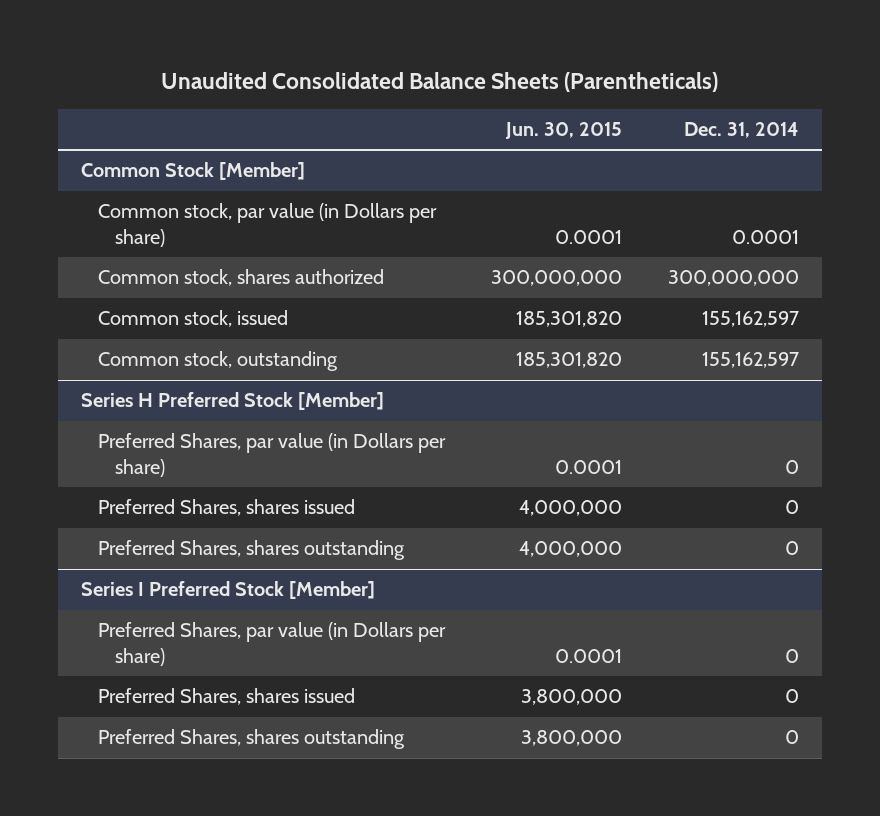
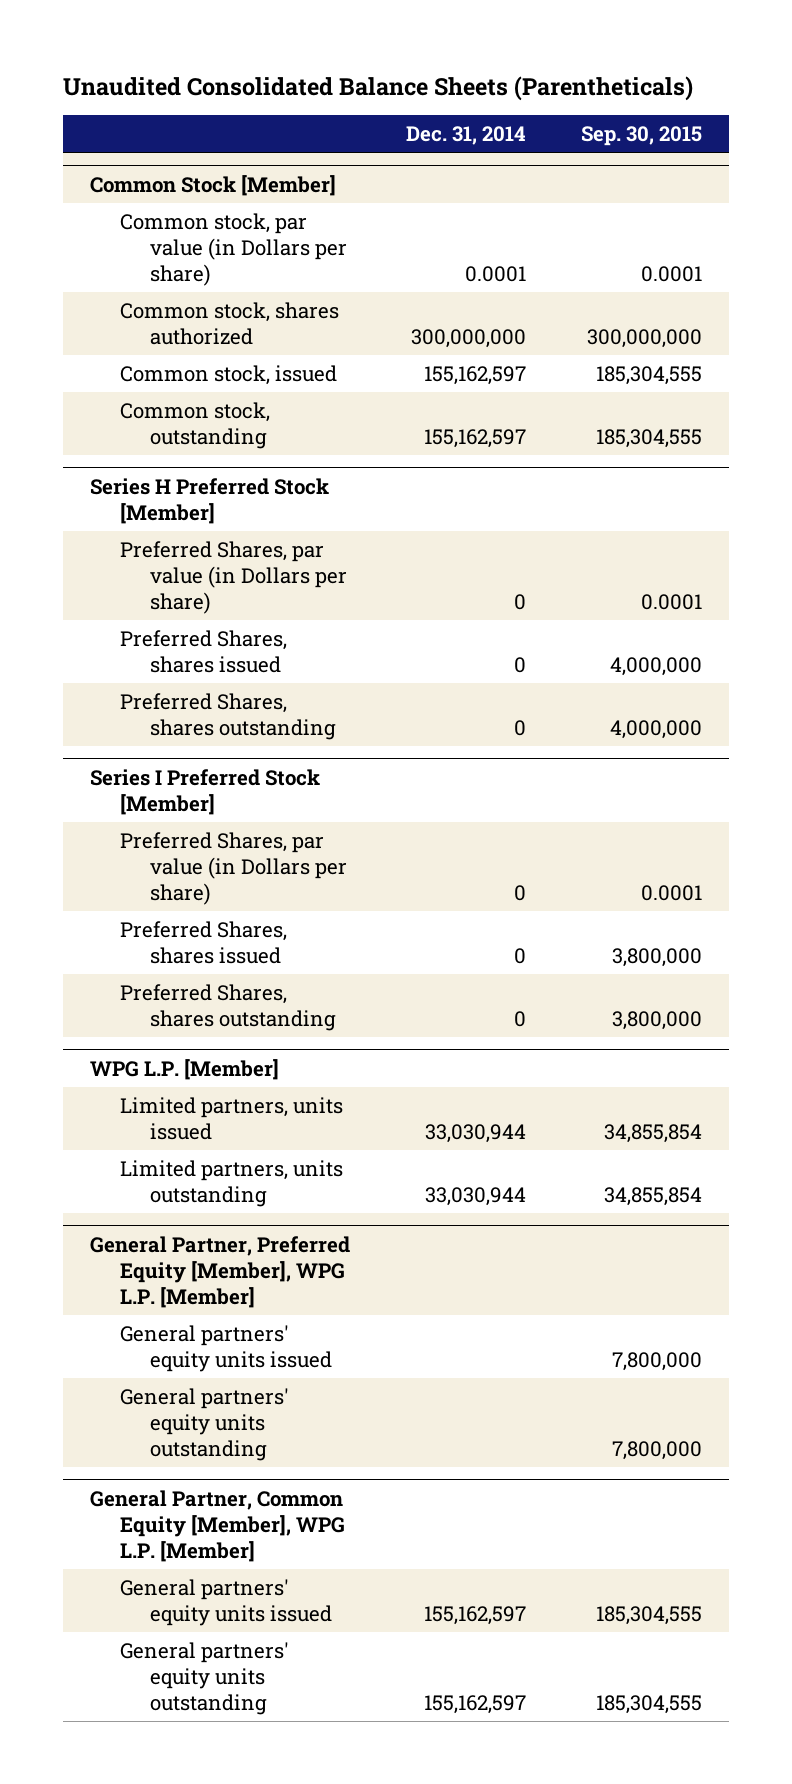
[505,121,623,139] Jun. 30, 2015 -> none
none -> [580,126,702,147] Sep. 30, 2015
none -> [90,1058,280,1080] WPG L.P. [Member]
none -> [119,1096,343,1140] Limited partners, units issued
none -> [119,1159,343,1207] Limited partners, units outstanding
none -> [90,1235,351,1308] General Partner, Preferred Equity [Member], WPG L.P. [Member]
none -> [119,1324,332,1372] General partners' equity units issued
none -> [119,1387,289,1461] General partners' equity units outstanding
none -> [90,1489,345,1562] General Partner, Common Equity [Member], WPG L.P. [Member]
none -> [119,1578,332,1626] General partners' equity units issued
none -> [119,1641,289,1715] General partners' equity units outstanding

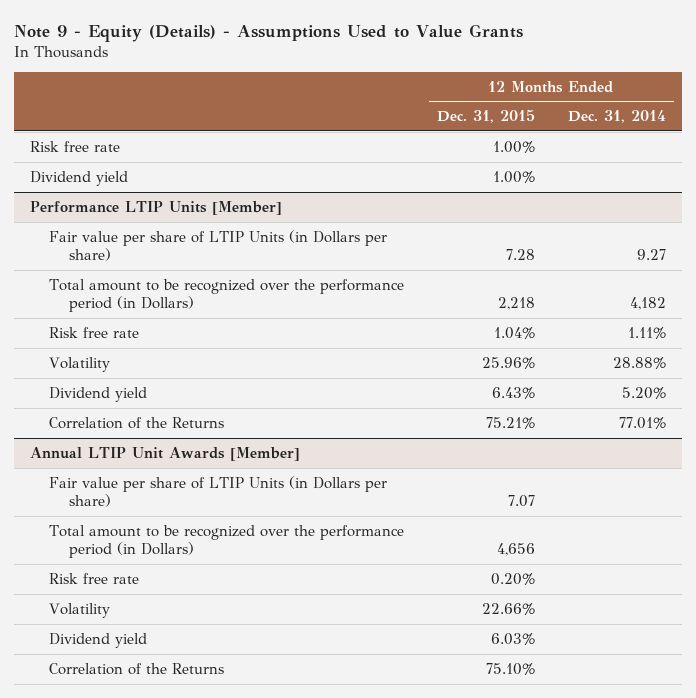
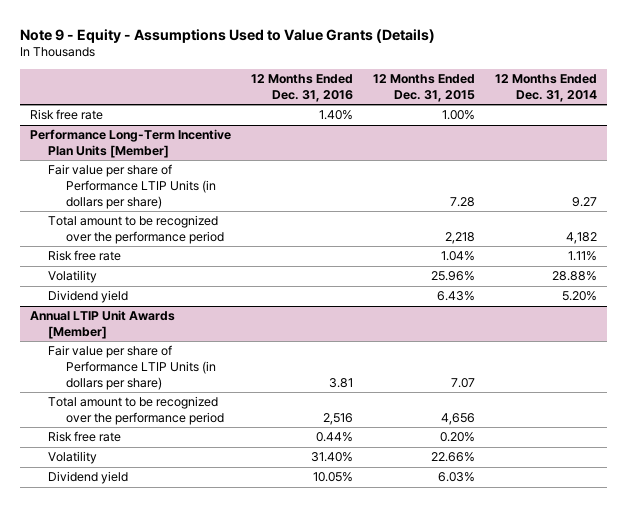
[14,24,524,43] Note 9 - Equity (Details) - Assumptions Used to Value Grants -> [20,28,436,43] Note 9 - Equity - Assumptions Used to Value Grants (Details)
none -> [251,73,354,102] 12 Months Ended Dec. 31, 2016
[30,170,129,186] Dividend yield -> none
[30,200,283,215] Performance LTIP Units [Member] -> none
none -> [30,129,232,159] Performance Long-Term Incentive Plan Units [Member]
[49,229,388,261] Fair value per share of LTIP Units (in Dollars per share) -> [48,164,217,210] Fair value per share of Performance LTIP Units (in dollars per share)
[49,278,405,312] Total amount to be recognized over the performance period (in Dollars) -> [48,215,225,245] Total amount to be recognized over the performance period
[49,416,225,429] Correlation of the Returns -> none
[49,475,388,507] Fair value per share of LTIP Units (in Dollars per share) -> [48,345,217,391] Fair value per share of Performance LTIP Units (in dollars per share)
[49,524,405,558] Total amount to be recognized over the performance period (in Dollars) -> [48,396,225,426] Total amount to be recognized over the performance period
[49,662,225,675] Correlation of the Returns -> none

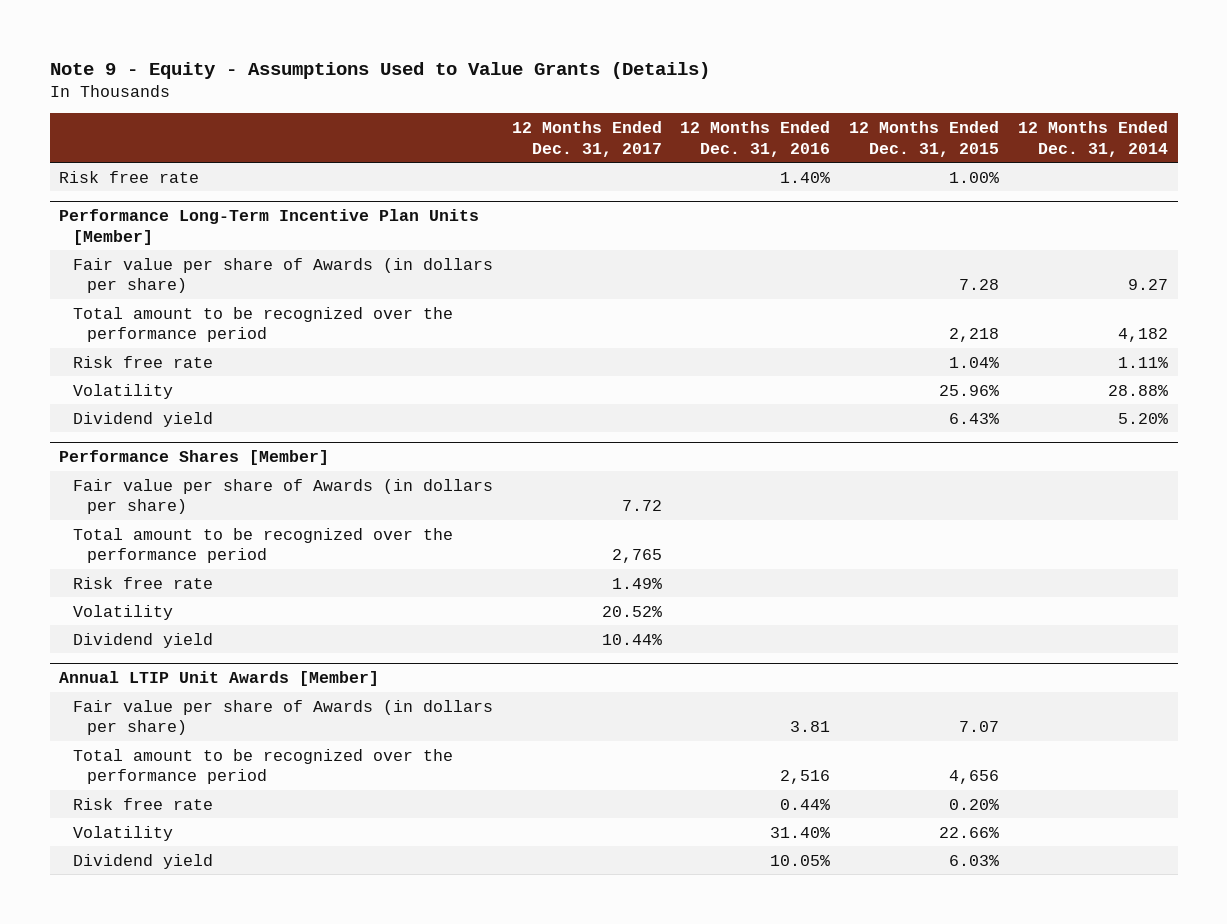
none -> [511,120,662,157] 12 Months Ended Dec. 31, 2017
[48,164,217,210] Fair value per share of Performance LTIP Units (in dollars per share) -> [72,257,493,294] Fair value per share of Awards (in dollars per share)
none -> [58,449,329,465] Performance Shares [Member]
none -> [72,478,493,515] Fair value per share of Awards (in dollars per share)
none -> [72,527,453,564] Total amount to be recognized over the performance period
none -> [72,576,213,589] Risk free rate
none -> [72,604,173,620] Volatility
none -> [72,632,213,648] Dividend yield
[48,345,217,391] Fair value per share of Performance LTIP Units (in dollars per share) -> [72,699,493,736] Fair value per share of Awards (in dollars per share)

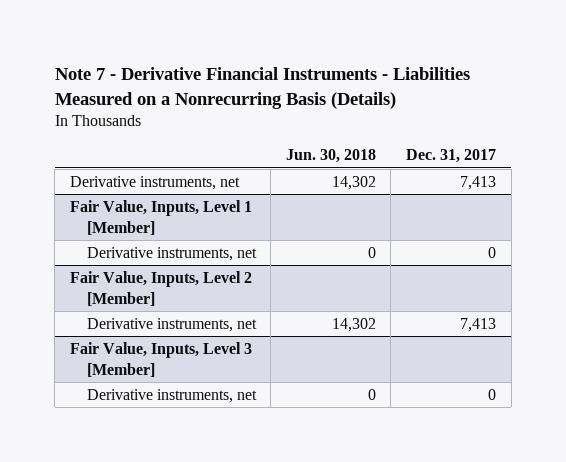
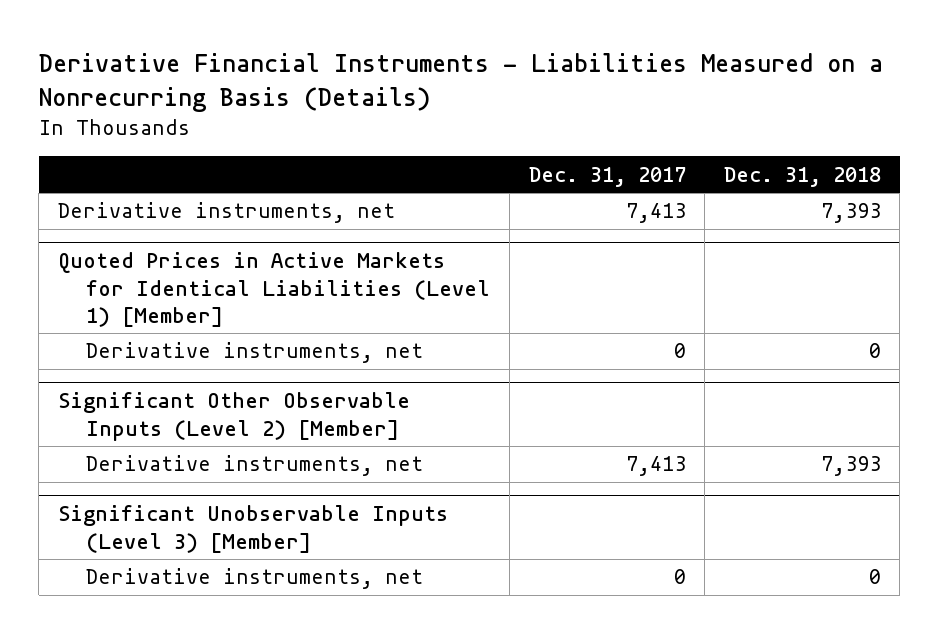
[54,66,470,109] Note 7 - Derivative Financial Instruments - Liabilities Measured on a Nonrecurring Basis (Details) -> [38,53,883,112] Derivative Financial Instruments - Liabilities Measured on a Nonrecurring Basis (Details)
[285,149,376,164] Jun. 30, 2018 -> none
none -> [723,166,881,187] Dec. 31, 2018
[69,199,252,235] Fair Value, Inputs, Level 1 [Member] -> [58,251,491,328] Quoted Prices in Active Markets for Identical Liabilities (Level 1) [Member]
[69,270,252,306] Fair Value, Inputs, Level 2 [Member] -> [58,391,411,441] Significant Other Observable Inputs (Level 2) [Member]
[69,341,252,377] Fair Value, Inputs, Level 3 [Member] -> [58,504,449,553] Significant Unobservable Inputs (Level 3) [Member]

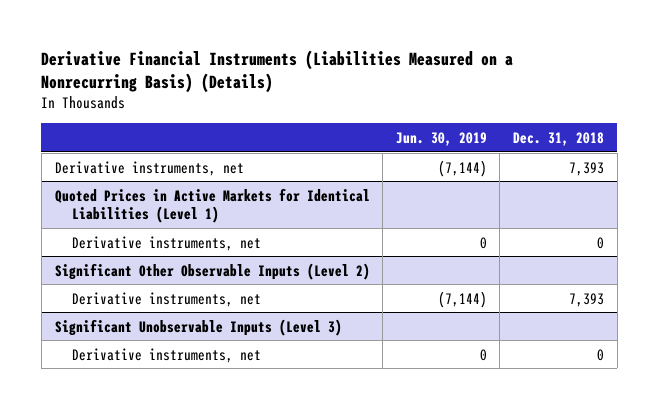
[38,53,883,112] Derivative Financial Instruments - Liabilities Measured on a Nonrecurring Basis (Details) -> [41,49,514,94] Derivative Financial Instruments (Liabilities Measured on a Nonrecurring Basis) (Details)
[528,166,686,187] Dec. 31, 2017 -> none
none -> [395,131,487,146] Jun. 30, 2019
[58,251,491,328] Quoted Prices in Active Markets for Identical Liabilities (Level 1) [Member] -> [54,187,370,224] Quoted Prices in Active Markets for Identical Liabilities (Level 1)
[58,391,411,441] Significant Other Observable Inputs (Level 2) [Member] -> [54,262,370,280] Significant Other Observable Inputs (Level 2)
[58,504,449,553] Significant Unobservable Inputs (Level 3) [Member] -> [54,318,342,336] Significant Unobservable Inputs (Level 3)

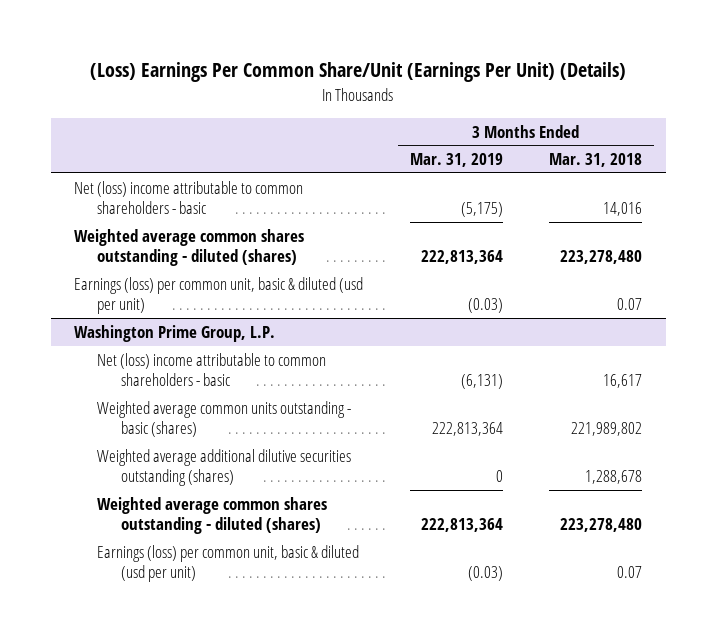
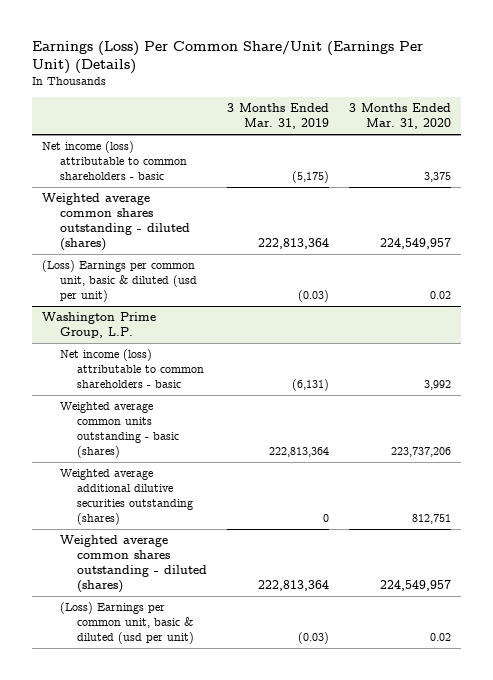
[90,62,627,83] (Loss) Earnings Per Common Share/Unit (Earnings Per Unit) (Details) -> [32,40,424,75] Earnings (Loss) Per Common Share/Unit (Earnings Per Unit) (Details)
[549,153,643,168] Mar. 31, 2018 -> none
none -> [348,103,451,129] 3 Months Ended Mar. 31, 2020
[74,180,304,215] Net (loss) income attributable to common shareholders - basic -> [42,141,187,180] Net income (loss) attributable to common shareholders - basic
[74,276,364,315] Earnings (loss) per common unit, basic & diluted (usd per unit) -> [42,260,197,302] (Loss) Earnings per common unit, basic & diluted (usd per unit)
[97,352,327,387] Net (loss) income attributable to common shareholders - basic -> [59,349,205,388] Net income (loss) attributable to common shareholders - basic
[97,544,360,583] Earnings (loss) per common unit, basic & diluted (usd per unit) -> [59,602,195,644] (Loss) Earnings per common unit, basic & diluted (usd per unit)

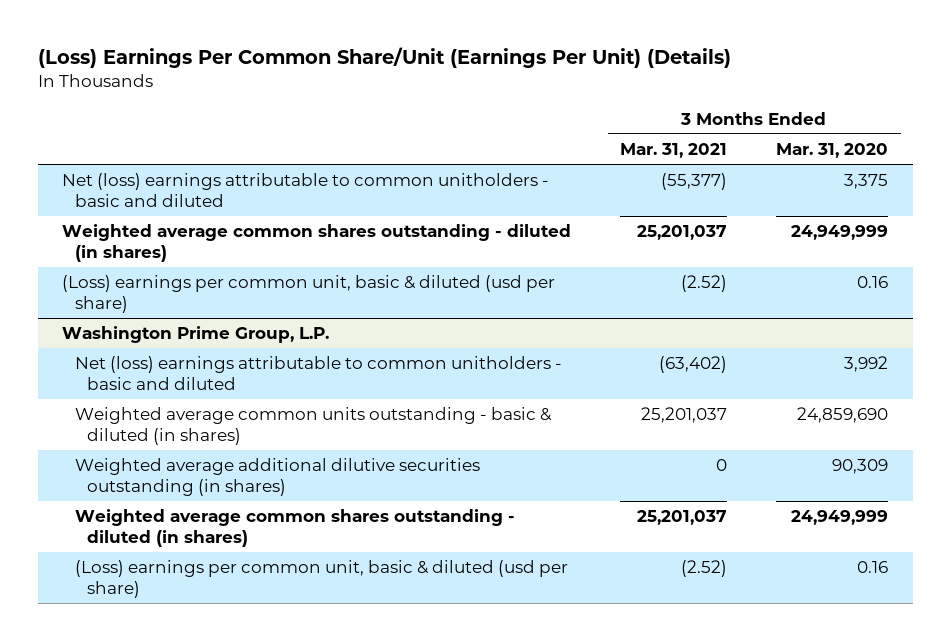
[32,40,424,75] Earnings (Loss) Per Common Share/Unit (Earnings Per Unit) (Details) -> [37,47,731,69] (Loss) Earnings Per Common Share/Unit (Earnings Per Unit) (Details)
[227,103,330,129] 3 Months Ended Mar. 31, 2019 -> none
none -> [620,143,728,159] Mar. 31, 2021
[42,141,187,180] Net income (loss) attributable to common shareholders - basic -> [62,173,550,207] Net (loss) earnings attributable to common unitholders - basic and diluted
[42,193,190,251] Weighted average common shares outstanding - diluted (shares) -> [62,224,572,262] Weighted average common shares outstanding - diluted (in shares)
[379,237,451,249] 224,549,957 -> [791,225,889,241] 24,949,999
[42,260,197,302] (Loss) Earnings per common unit, basic & diluted (usd per unit) -> [62,275,556,313] (Loss) earnings per common unit, basic & diluted (usd per share)
[429,290,451,299] 0.02 -> [857,276,889,289] 0.16
[59,349,205,388] Net income (loss) attributable to common shareholders - basic -> [74,356,562,390] Net (loss) earnings attributable to common unitholders - basic and diluted
[59,402,180,458] Weighted average common units outstanding - basic (shares) -> [74,407,552,445] Weighted average common units outstanding - basic & diluted (in shares)
[390,446,451,457] 223,737,206 -> [797,407,889,424] 24,859,690
[59,469,194,525] Weighted average additional dilutive securities outstanding (shares) -> [74,458,480,496] Weighted average additional dilutive securities outstanding (in shares)
[411,513,451,524] 812,751 -> [832,459,889,475] 90,309
[59,535,208,593] Weighted average common shares outstanding - diluted (shares) -> [74,509,515,547] Weighted average common shares outstanding - diluted (in shares)
[379,579,451,591] 224,549,957 -> [791,510,889,526] 24,949,999
[59,602,195,644] (Loss) Earnings per common unit, basic & diluted (usd per unit) -> [74,560,568,598] (Loss) earnings per common unit, basic & diluted (usd per share)
[429,632,451,641] 0.02 -> [857,561,889,574] 0.16

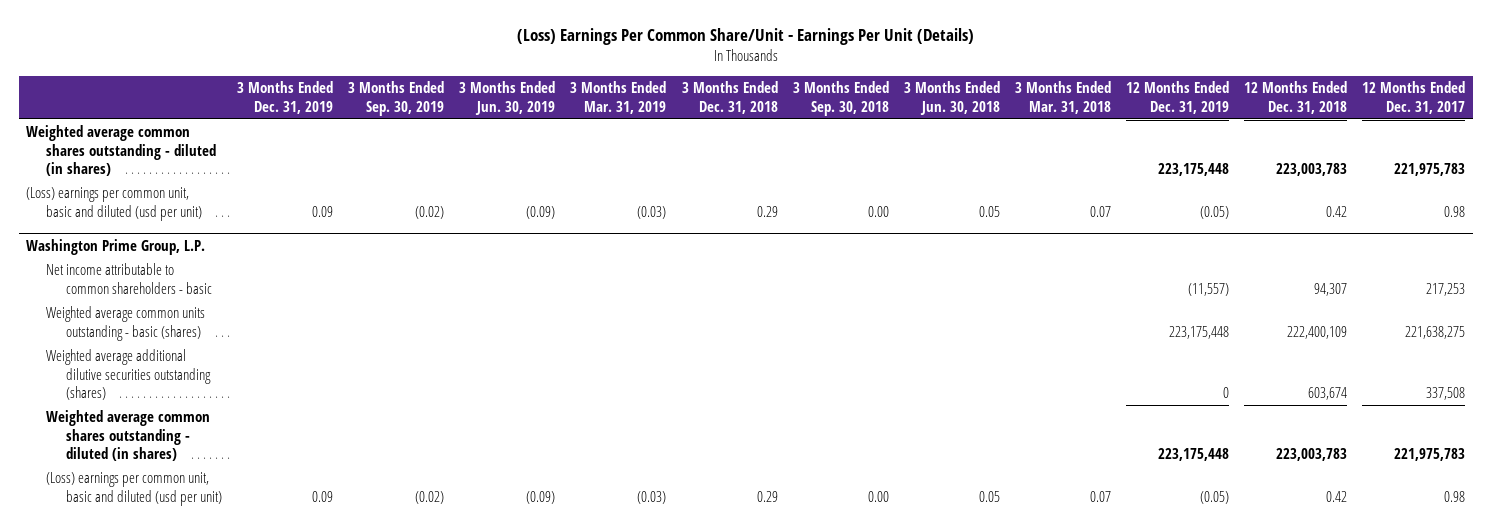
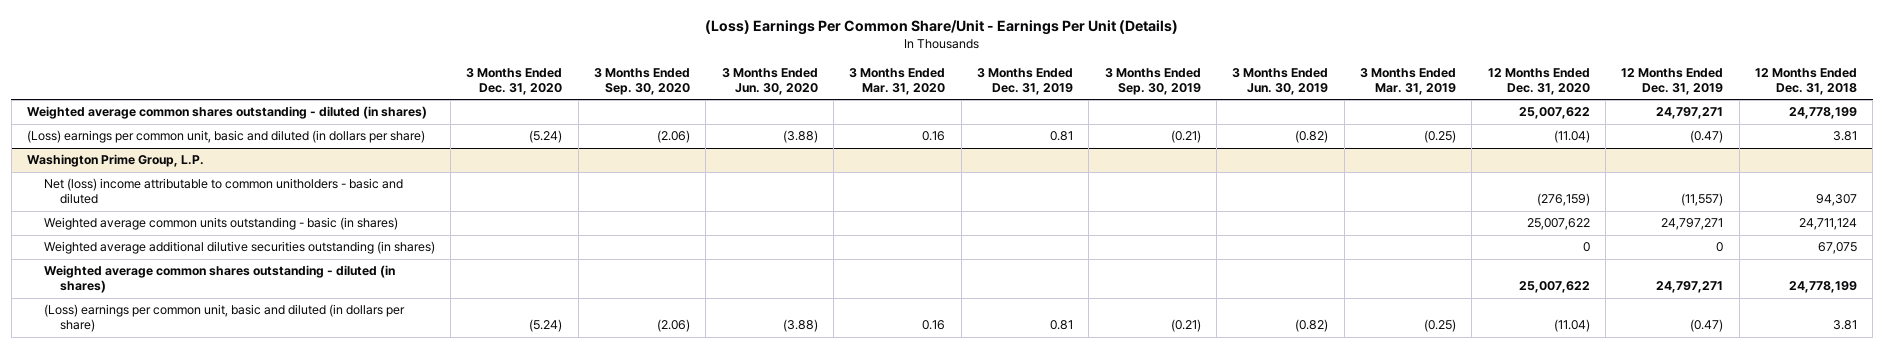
[681,81,778,114] 3 Months Ended Dec. 31, 2018 -> none
[792,81,889,116] 3 Months Ended Sep. 30, 2018 -> none
[903,81,1000,115] 3 Months Ended Jun. 30, 2018 -> none
[1014,81,1111,114] 3 Months Ended Mar. 31, 2018 -> none
[1362,81,1466,114] 12 Months Ended Dec. 31, 2017 -> none
none -> [466,68,563,95] 3 Months Ended Dec. 31, 2020
none -> [593,68,690,95] 3 Months Ended Sep. 30, 2020
none -> [721,68,818,95] 3 Months Ended Jun. 30, 2020
none -> [849,68,946,95] 3 Months Ended Mar. 31, 2020
none -> [1487,68,1590,95] 12 Months Ended Dec. 31, 2020
[1158,163,1230,177] 223,175,448 -> [1656,107,1724,120] 24,797,271
[1276,163,1348,177] 223,003,783 -> [1789,107,1858,120] 24,778,199
[26,187,203,221] (Loss) earnings per common unit, basic and diluted (usd per unit) -> [27,130,426,144] (Loss) earnings per common unit, basic and diluted (in dollars per share)
[312,205,334,217] 0.09 -> [1049,131,1073,142] 0.81
[415,205,445,219] (0.02) -> [1170,130,1201,144] (0.21)
[526,205,556,219] (0.09) -> [1295,130,1329,144] (0.82)
[637,205,667,219] (0.03) -> [1424,130,1457,144] (0.25)
[1200,205,1230,219] (0.05) -> [1690,130,1724,144] (0.47)
[1326,205,1348,217] 0.42 -> [1833,131,1858,142] 3.81
[46,263,212,294] Net income attributable to common shareholders - basic -> [43,178,403,205] Net (loss) income attributable to common unitholders - basic and diluted
[46,306,206,341] Weighted average common units outstanding - basic (shares) -> [43,217,398,231] Weighted average common units outstanding - basic (in shares)
[1169,325,1230,339] 223,175,448 -> [1661,218,1724,231] 24,797,271
[1287,325,1348,339] 222,400,109 -> [1799,218,1858,231] 24,711,124
[46,349,211,401] Weighted average additional dilutive securities outstanding (shares) -> [43,241,435,255] Weighted average additional dilutive securities outstanding (in shares)
[1308,387,1348,401] 603,674 -> [1818,242,1858,255] 67,075
[1158,448,1230,462] 223,175,448 -> [1656,281,1724,294] 24,797,271
[1276,448,1348,462] 223,003,783 -> [1789,281,1858,294] 24,778,199
[46,472,222,506] (Loss) earnings per common unit, basic and diluted (usd per unit) -> [43,304,405,333] (Loss) earnings per common unit, basic and diluted (in dollars per share)
[312,490,334,502] 0.09 -> [1049,320,1073,331] 0.81
[415,490,445,504] (0.02) -> [1170,319,1201,333] (0.21)
[526,490,556,504] (0.09) -> [1295,319,1329,333] (0.82)
[637,490,667,504] (0.03) -> [1424,319,1457,333] (0.25)
[1200,490,1230,504] (0.05) -> [1690,319,1724,333] (0.47)
[1326,490,1348,502] 0.42 -> [1833,320,1858,331] 3.81

